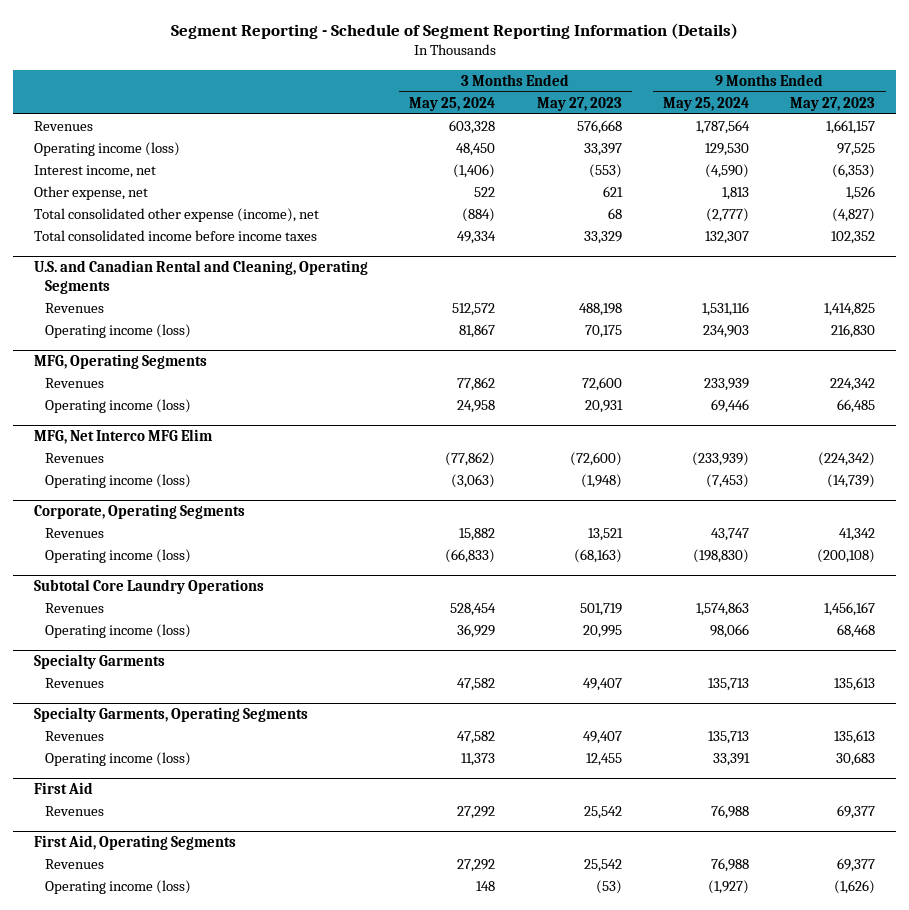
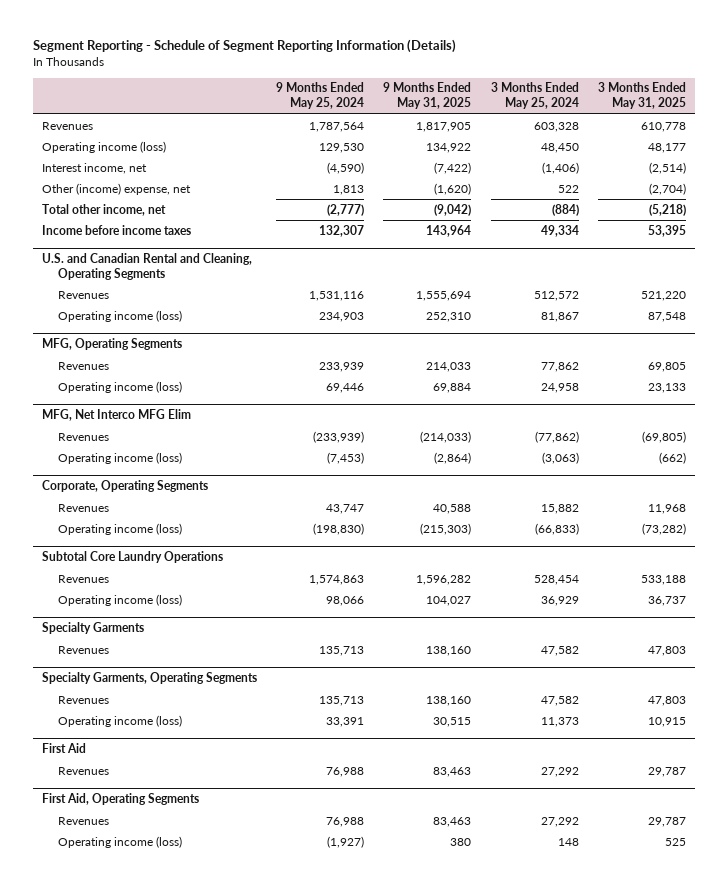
[536,96,622,111] May 27, 2023 -> none
[790,96,876,111] May 27, 2023 -> none
none -> [383,82,472,110] 9 Months Ended May 31, 2025
none -> [597,82,686,110] 3 Months Ended May 31, 2025
[33,185,148,200] Other expense, net -> [42,182,192,195] Other (income) expense, net
[33,207,319,222] Total consolidated other expense (income), net -> [42,203,167,216] Total other income, net
[33,229,317,241] Total consolidated income before income taxes -> [42,224,192,235] Income before income taxes

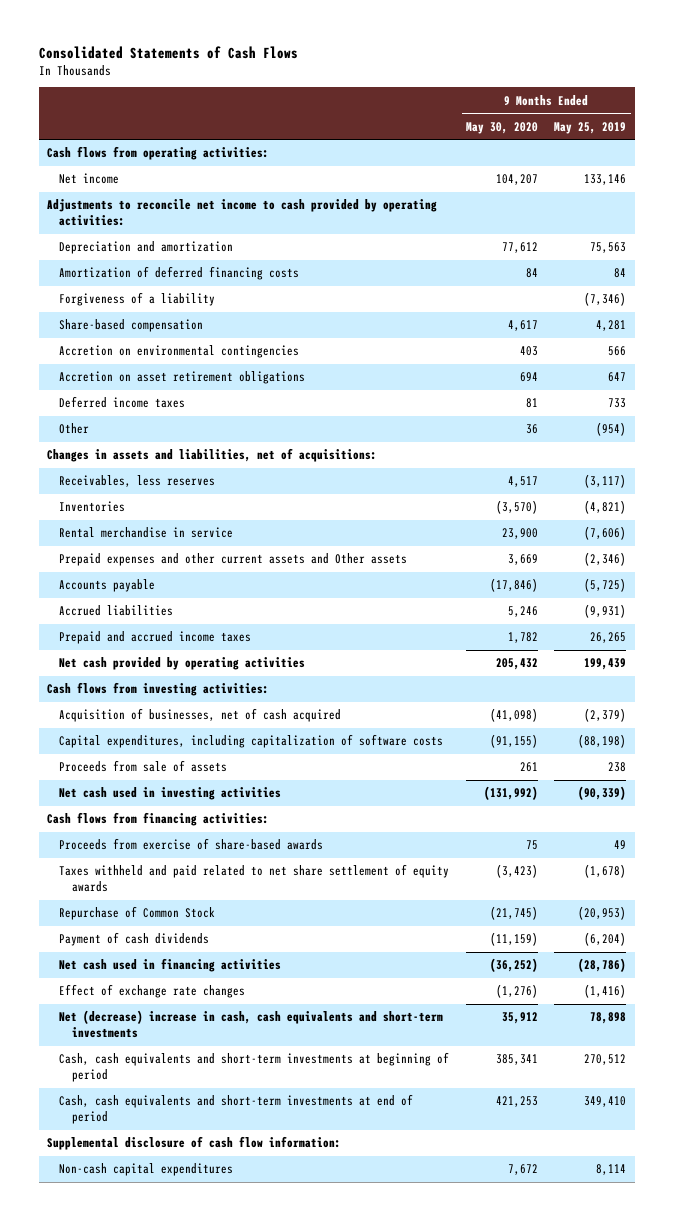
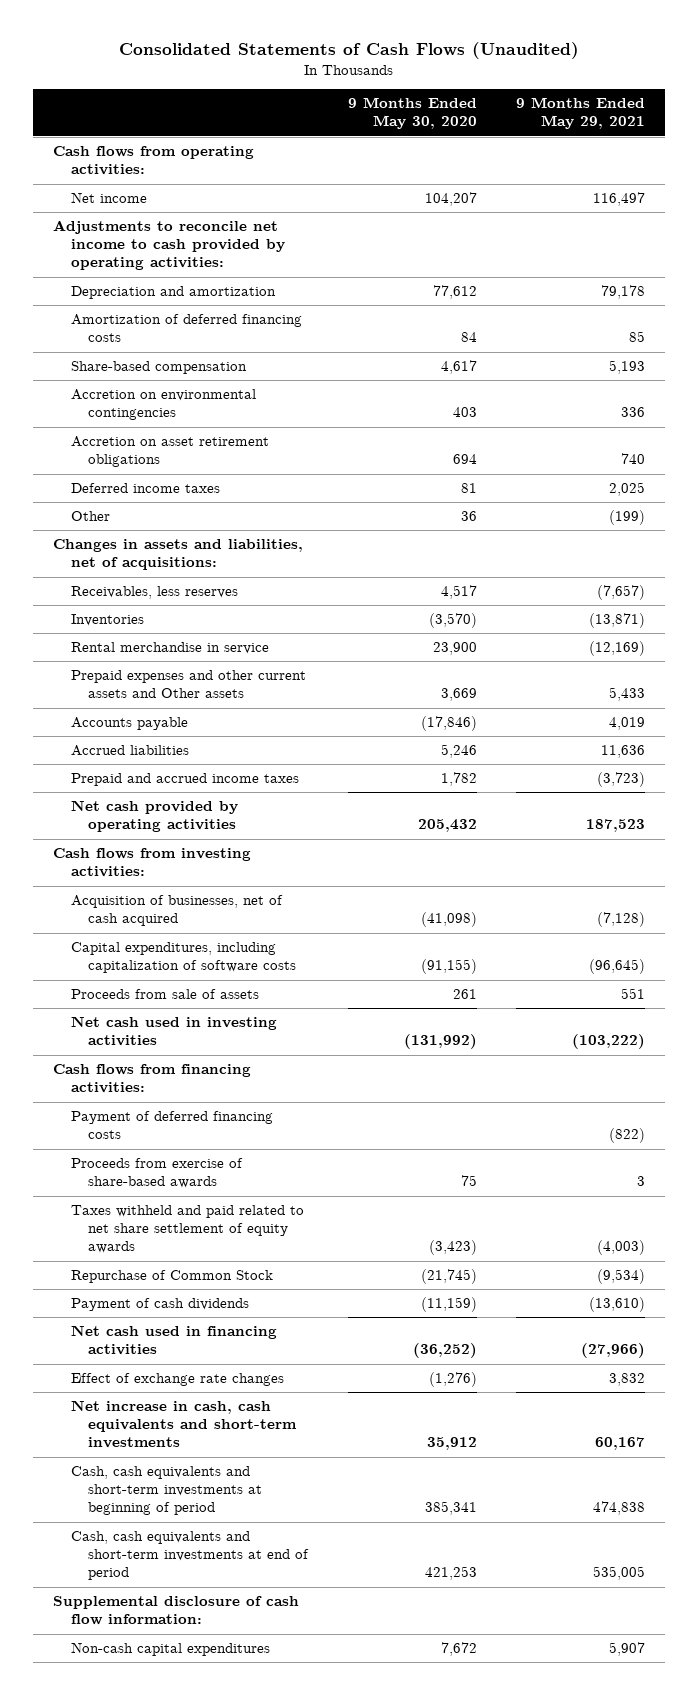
[38,46,298,60] Consolidated Statements of Cash Flows -> [119,42,580,60] Consolidated Statements of Cash Flows (Unaudited)
[554,121,627,134] May 25, 2019 -> none
none -> [516,97,646,130] 9 Months Ended May 29, 2021
[59,292,216,307] Forgiveness of a liability -> none
none -> [70,1111,273,1140] Payment of deferred financing costs
[59,1010,444,1039] Net (decrease) increase in cash, cash equivalents and short-term investments -> [70,1400,298,1449] Net increase in cash, cash equivalents and short-term investments

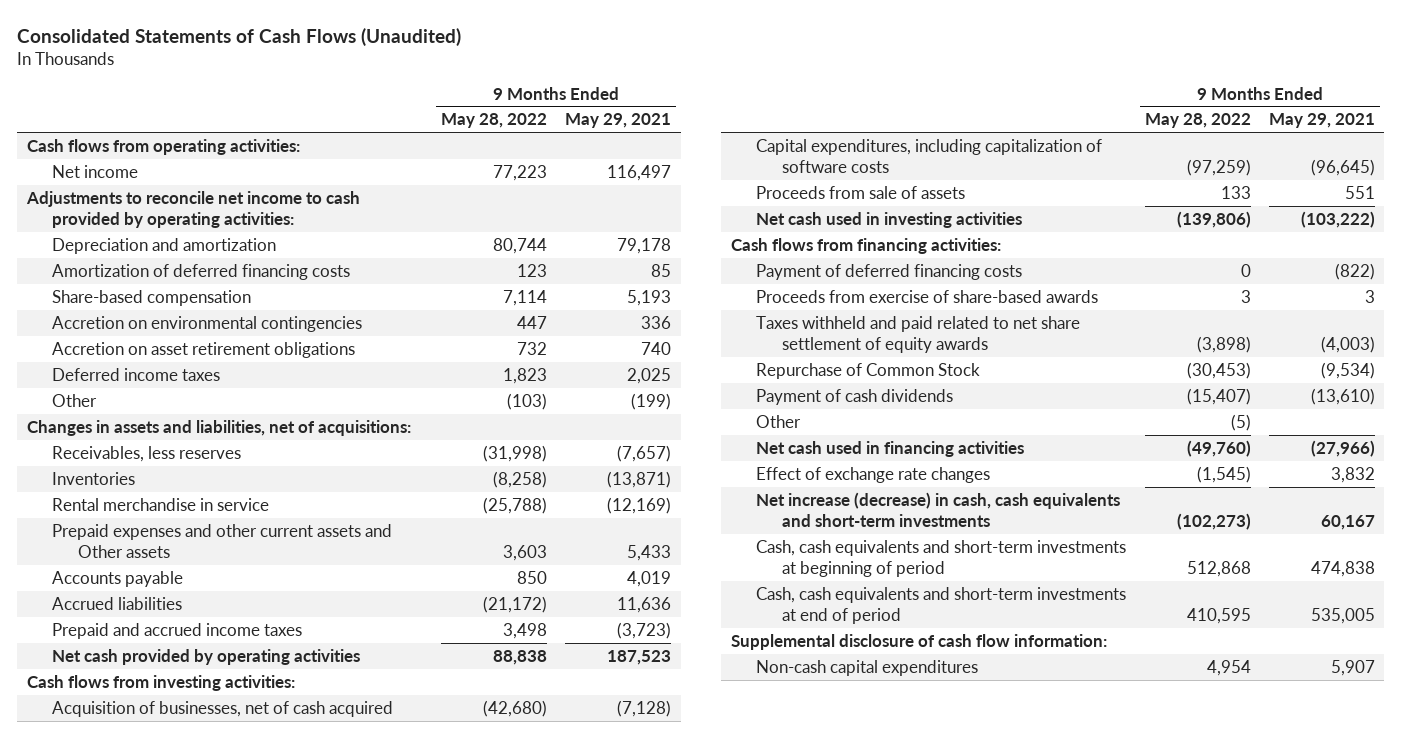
[347,97,477,130] 9 Months Ended May 30, 2020 -> none
none -> [440,113,547,129] May 28, 2022
none -> [756,414,802,428] Other
[70,1400,298,1449] Net increase in cash, cash equivalents and short-term investments -> [756,491,1121,527] Net increase (decrease) in cash, cash equivalents and short-term investments

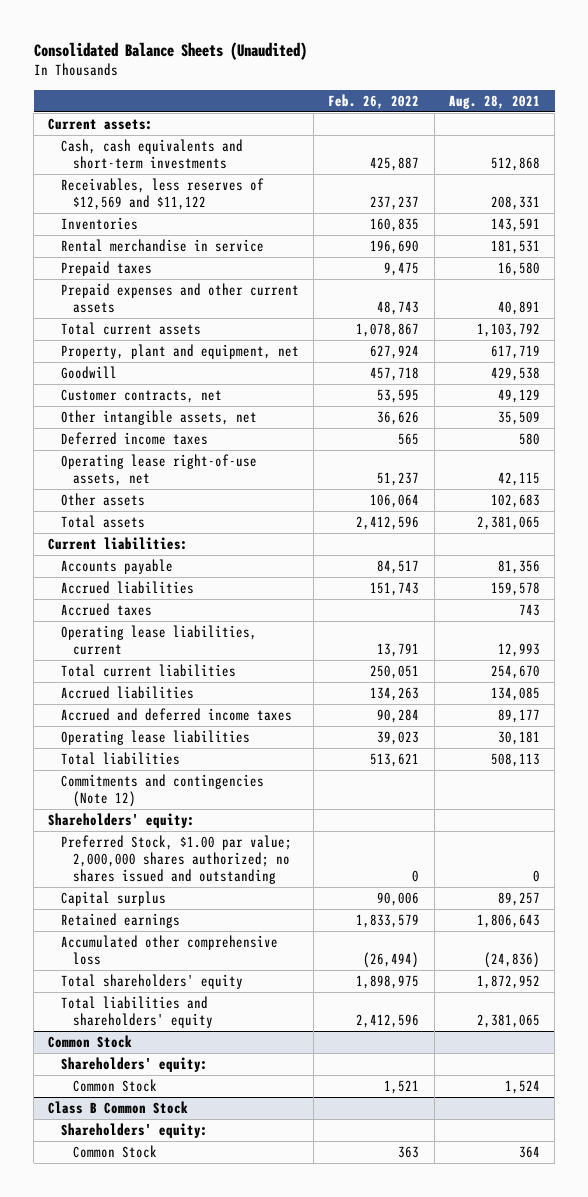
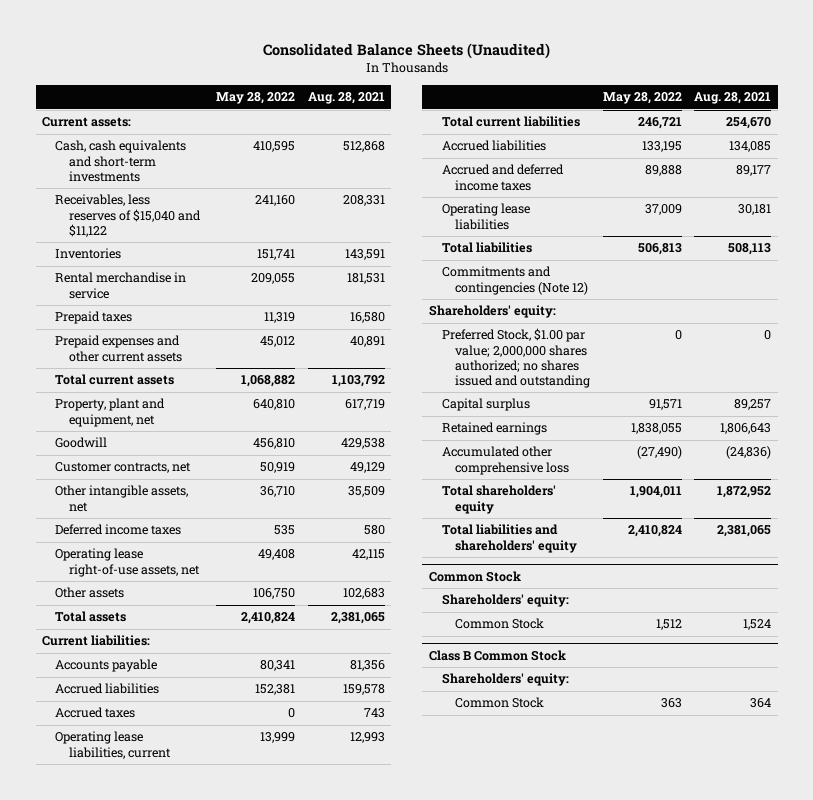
[328,93,420,109] Feb. 26, 2022 -> none
none -> [216,92,296,105] May 28, 2022
[60,178,264,211] Receivables, less reserves of $12,569 and $11,122 -> [55,194,201,237] Receivables, less reserves of $15,040 and $11,122

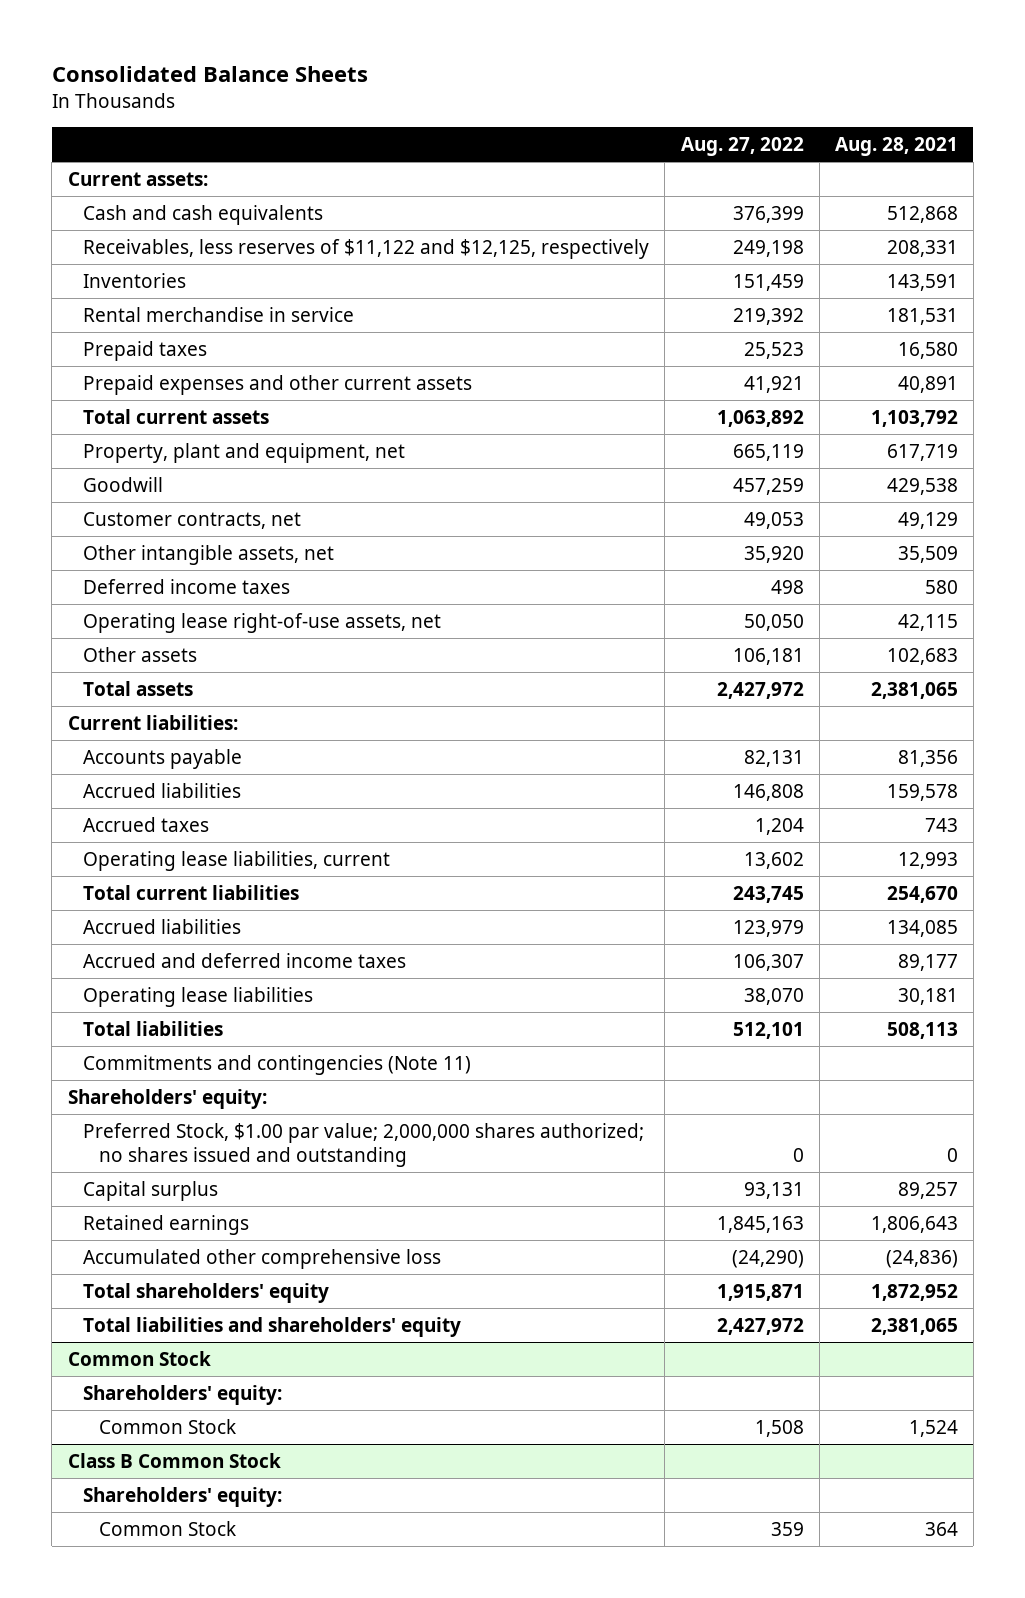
[262,43,550,60] Consolidated Balance Sheets (Unaudited) -> [51,65,368,82] Consolidated Balance Sheets
[216,92,296,105] May 28, 2022 -> none
none -> [680,136,804,156] Aug. 27, 2022
[55,140,187,182] Cash, cash equivalents and short-term investments -> [83,205,324,226] Cash and cash equivalents
[55,194,201,237] Receivables, less reserves of $15,040 and $11,122 -> [83,239,650,260] Receivables, less reserves of $11,122 and $12,125, respectively
[441,266,589,295] Commitments and contingencies (Note 12) -> [83,1055,472,1076] Commitments and contingencies (Note 11)

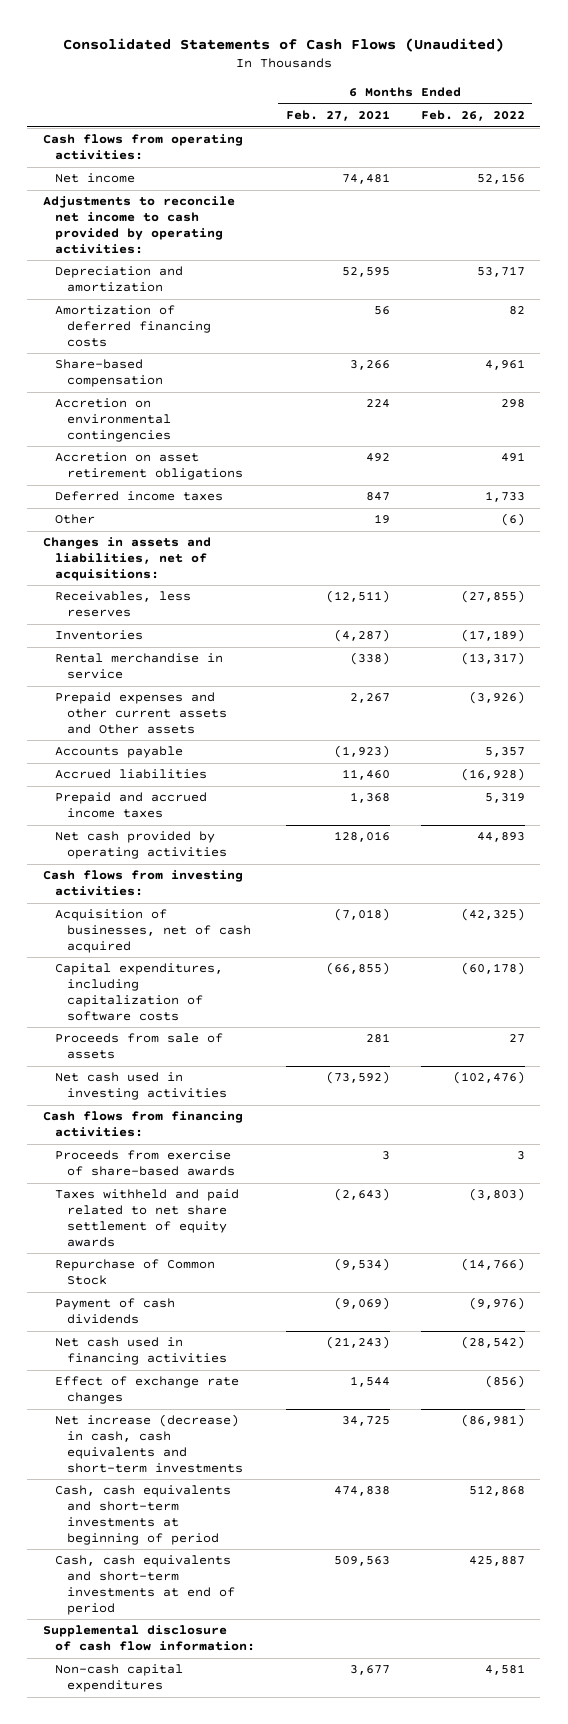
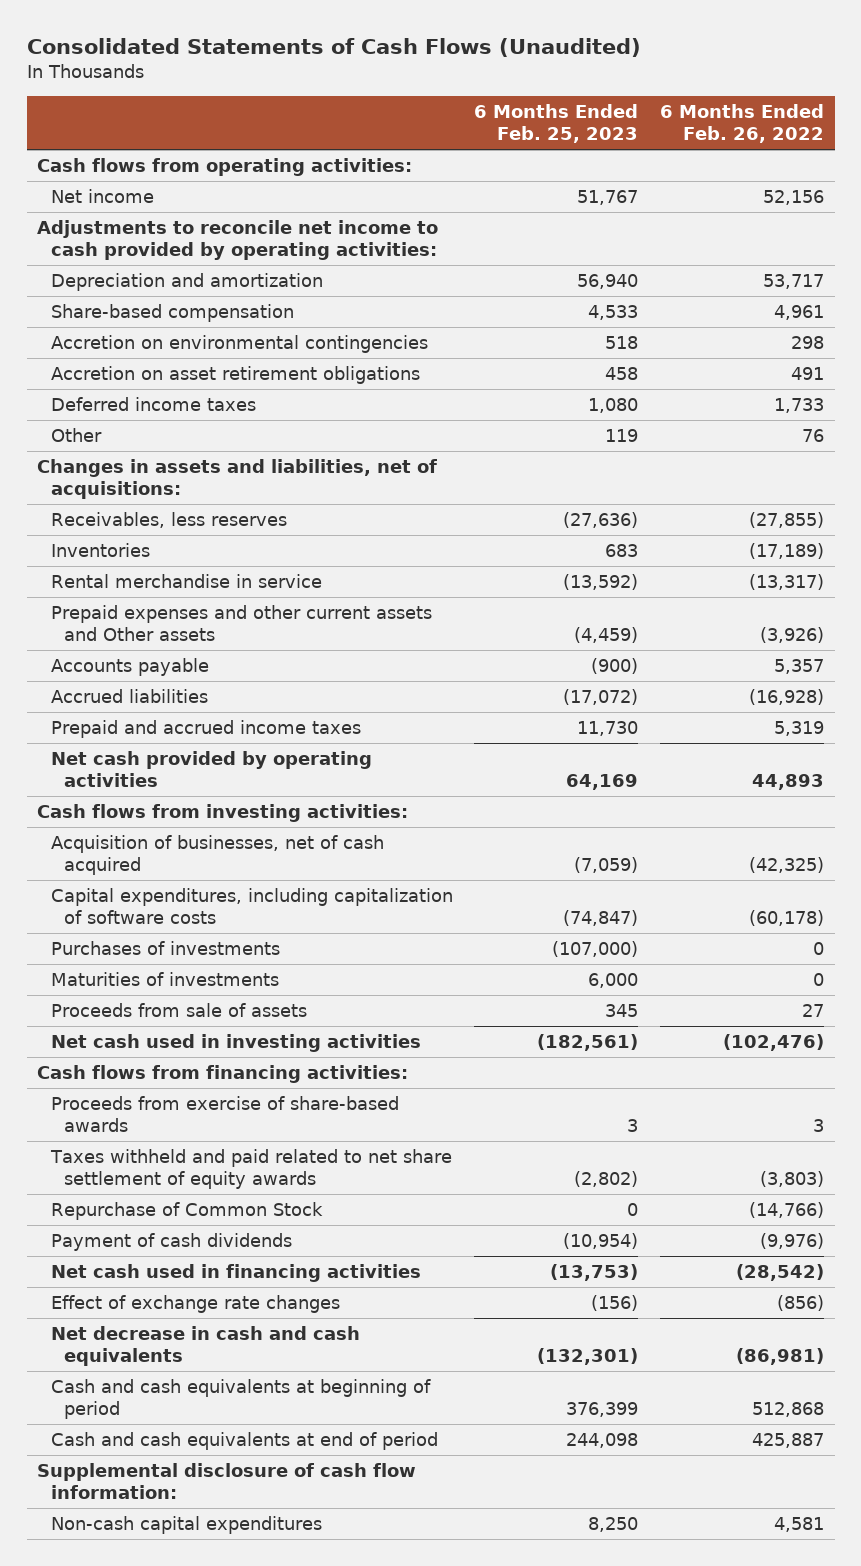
[285,110,390,122] Feb. 27, 2021 -> none
none -> [474,103,639,143] 6 Months Ended Feb. 25, 2023
[54,305,211,348] Amortization of deferred financing costs -> none
[500,513,525,527] (6) -> [801,428,824,442] 76
none -> [50,940,280,955] Purchases of investments
none -> [50,971,279,986] Maturities of investments
[54,1414,243,1473] Net increase (decrease) in cash, cash equivalents and short-term investments -> [50,1325,360,1367] Net decrease in cash and cash equivalents
[54,1485,231,1545] Cash, cash equivalents and short-term investments at beginning of period -> [50,1378,431,1420] Cash and cash equivalents at beginning of period
[54,1555,235,1615] Cash, cash equivalents and short-term investments at end of period -> [50,1431,438,1450] Cash and cash equivalents at end of period

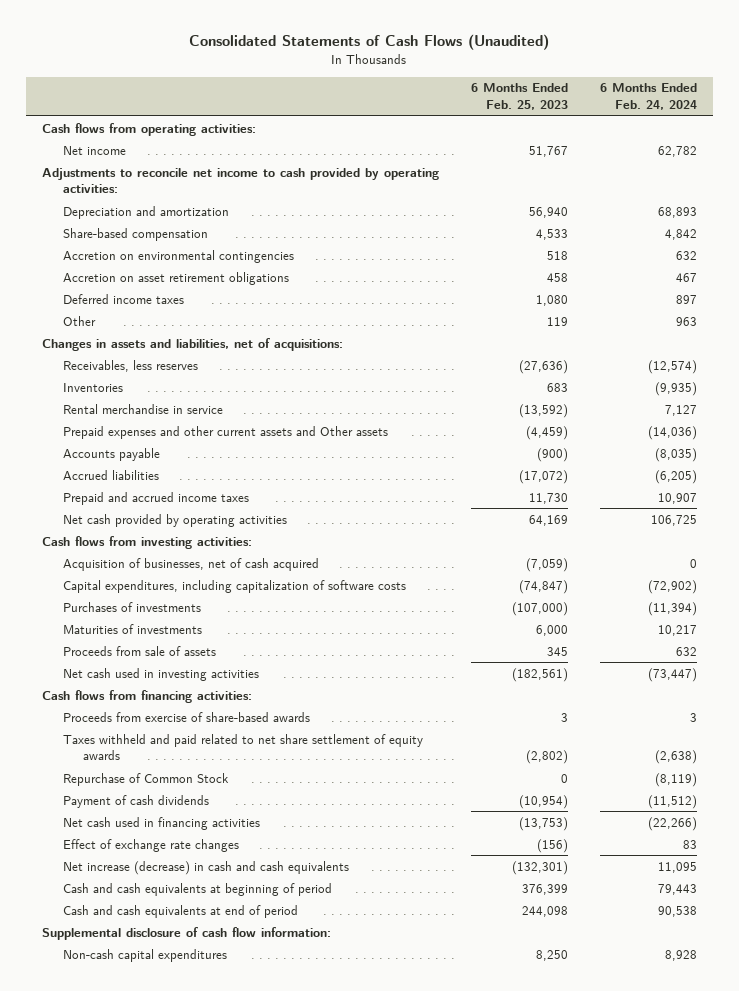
[659,103,824,143] 6 Months Ended Feb. 26, 2022 -> none
none -> [599,83,697,111] 6 Months Ended Feb. 24, 2024
[50,1325,360,1367] Net decrease in cash and cash equivalents -> [62,860,349,875] Net increase (decrease) in cash and cash equivalents

